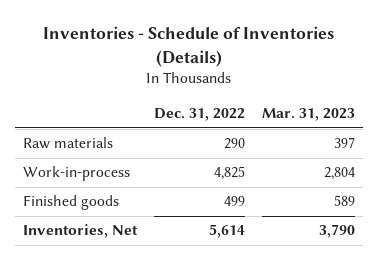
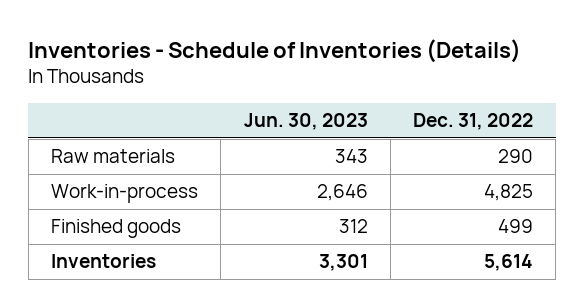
[261,108,355,122] Mar. 31, 2023 -> none
none -> [243,113,368,131] Jun. 30, 2023
[23,224,139,239] Inventories, Net -> [50,254,156,269] Inventories

